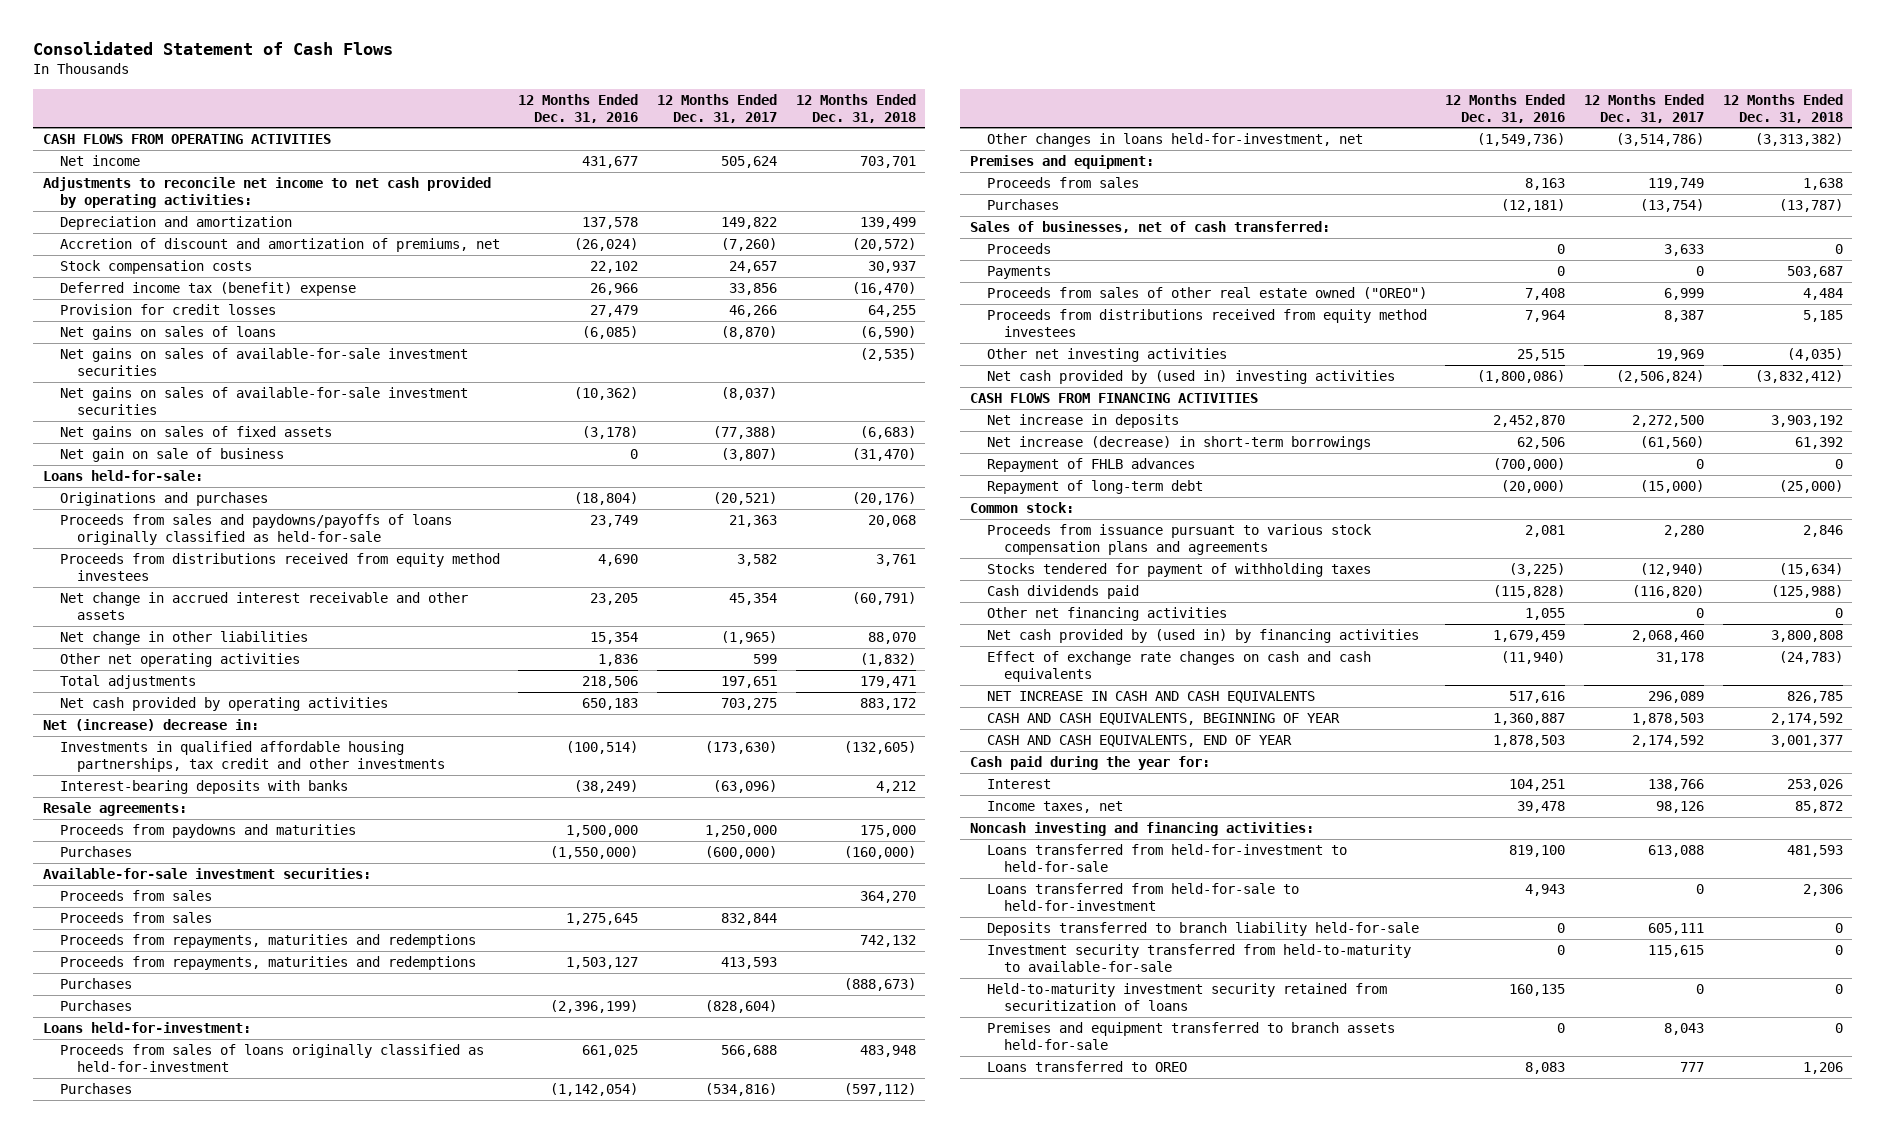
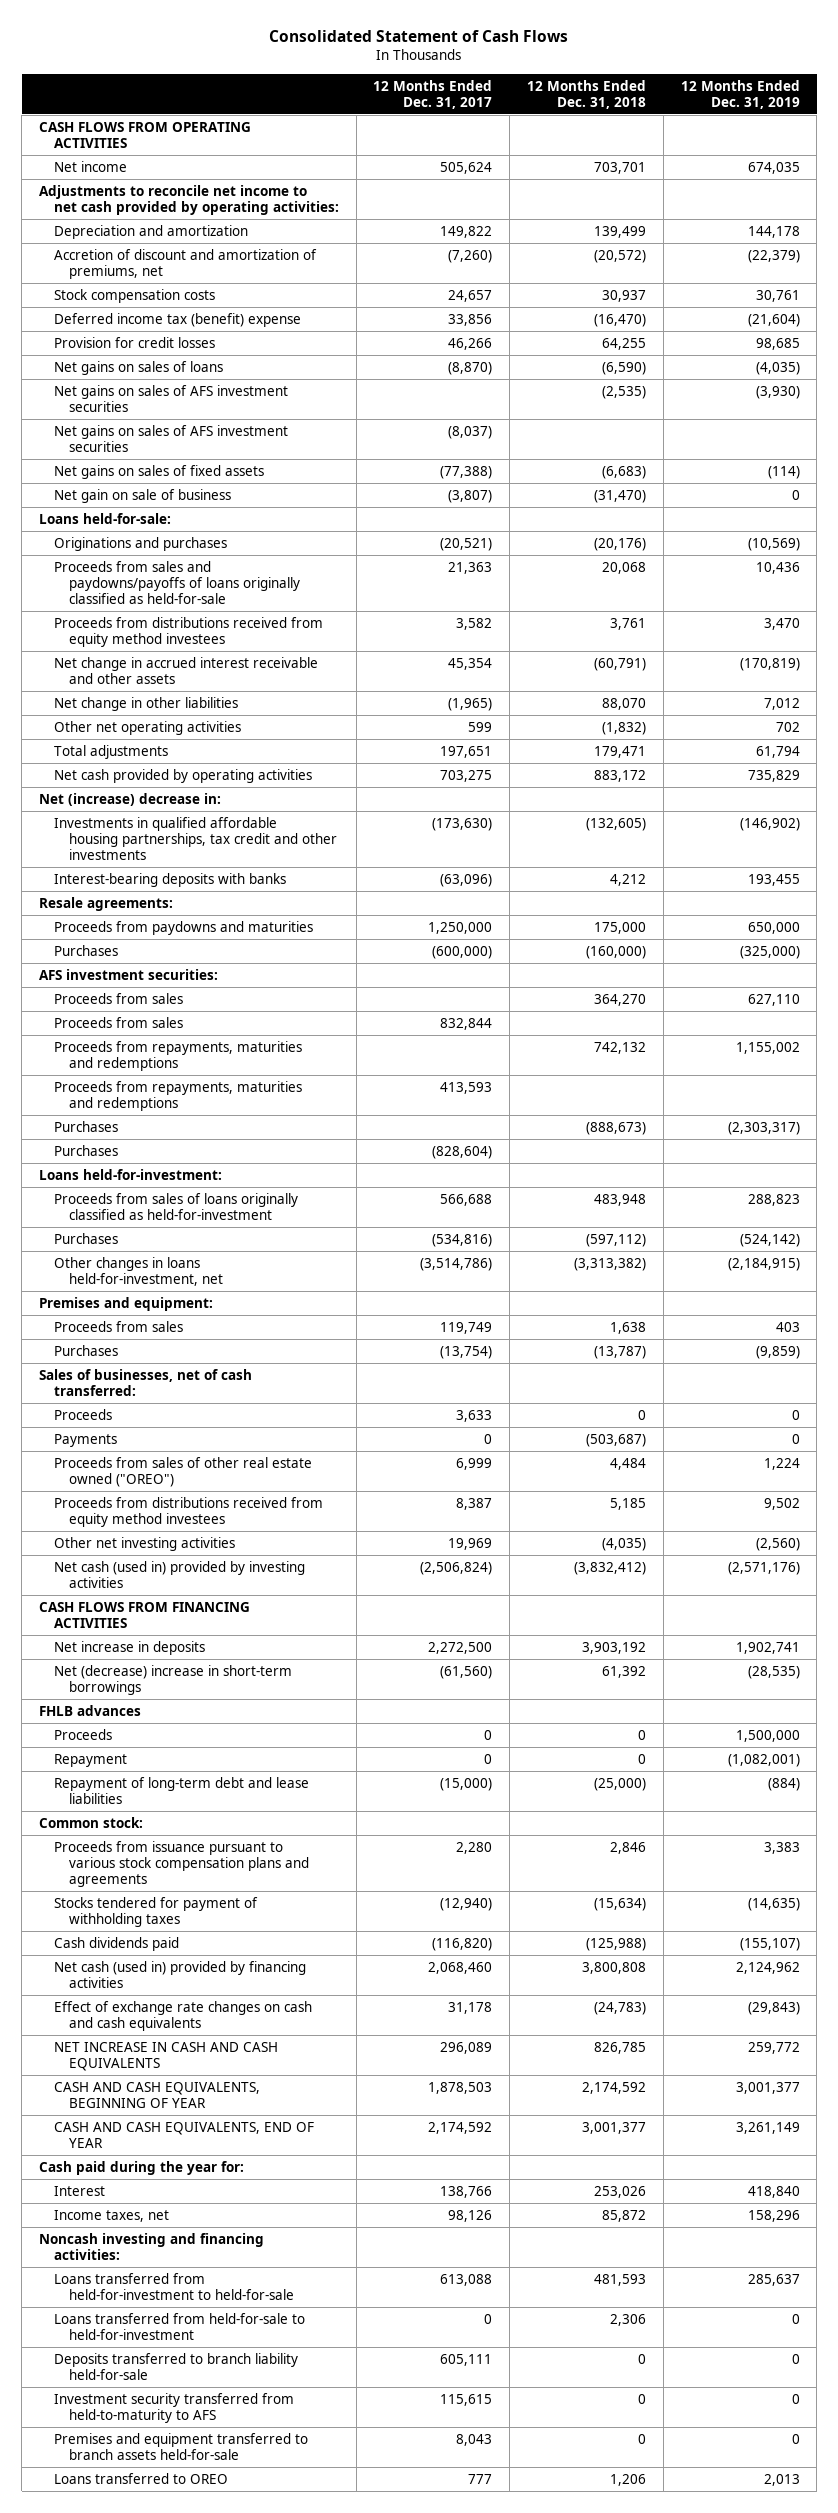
[518,93,639,123] 12 Months Ended Dec. 31, 2016 -> none
none -> [680,79,800,109] 12 Months Ended Dec. 31, 2019
[59,347,468,377] Net gains on sales of available-for-sale investment securities -> [53,384,288,412] Net gains on sales of AFS investment securities
[59,386,468,416] Net gains on sales of available-for-sale investment securities -> [53,424,288,452] Net gains on sales of AFS investment securities
[42,867,371,879] Available-for-sale investment securities: -> [38,968,218,980] AFS investment securities:
[1786,265,1843,278] 503,687 -> [585,1433,646,1447] (503,687)
[986,369,1395,384] Net cash provided by (used in) investing activities -> [53,1560,305,1588] Net cash (used in) provided by investing activities
[986,435,1371,450] Net increase (decrease) in short-term borrowings -> [53,1664,292,1695] Net (decrease) increase in short-term borrowings
none -> [38,1704,141,1716] FHLB advances
none -> [53,1728,112,1740] Proceeds
[986,457,1195,472] Repayment of FHLB advances -> [53,1753,127,1767] Repayment
[986,479,1203,494] Repayment of long-term debt -> [53,1776,309,1804] Repayment of long-term debt and lease liabilities
[986,606,1227,621] Other net financing activities -> none
[986,628,1419,643] Net cash provided by (used in) by financing activities -> [53,1960,306,1988] Net cash (used in) provided by financing activities
[986,982,1387,1012] Held-to-maturity investment security retained from securitization of loans -> none
[986,943,1411,973] Investment security transferred from held-to-maturity to available-for-sale -> [53,2392,294,2423] Investment security transferred from held-to-maturity to AFS

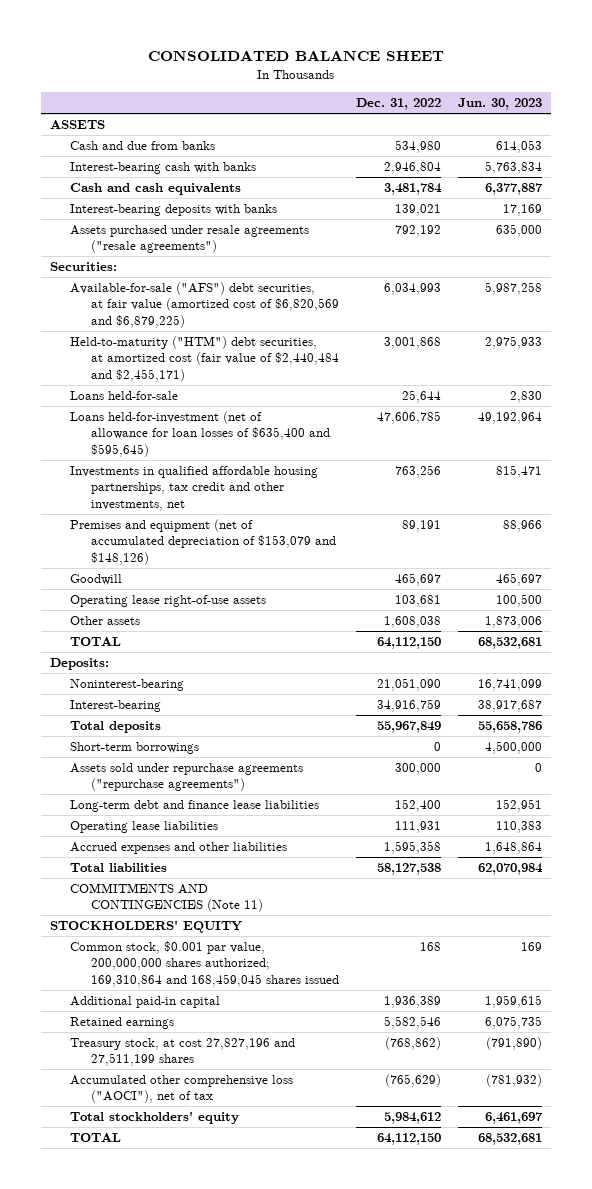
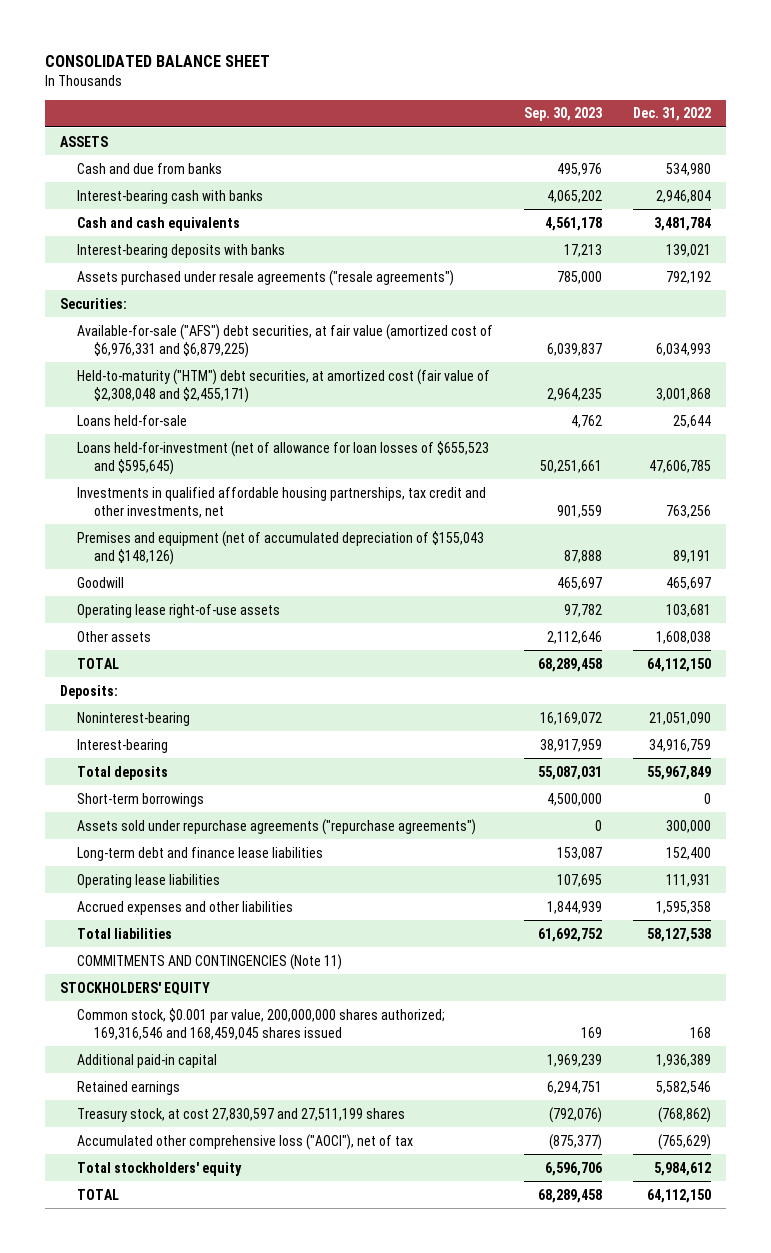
[458,98,543,111] Jun. 30, 2023 -> none
none -> [523,107,602,122] Sep. 30, 2023
[70,282,339,328] Available-for-sale ("AFS") debt securities, at fair value (amortized cost of $6,820,569 and $6,879,225) -> [77,323,494,358] Available-for-sale ("AFS") debt securities, at fair value (amortized cost of $6,976,331 and $6,879,225)
[70,336,339,382] Held-to-maturity ("HTM") debt securities, at amortized cost (fair value of $2,440,484 and $2,455,171) -> [77,368,491,403] Held-to-maturity ("HTM") debt securities, at amortized cost (fair value of $2,308,048 and $2,455,171)
[70,411,330,457] Loans held-for-investment (net of allowance for loan losses of $635,400 and $595,645) -> [77,440,490,475] Loans held-for-investment (net of allowance for loan losses of $655,523 and $595,645)
[70,519,336,565] Premises and equipment (net of accumulated depreciation of $153,079 and $148,126) -> [77,530,485,565] Premises and equipment (net of accumulated depreciation of $155,043 and $148,126)
[70,941,339,987] Common stock, $0.001 par value, 200,000,000 shares authorized; 169,310,864 and 168,459,045 shares issued -> [77,1007,446,1040] Common stock, $0.001 par value, 200,000,000 shares authorized; 169,316,546 and 168,459,045 shares issued
[70,1038,296,1067] Treasury stock, at cost 27,827,196 and 27,511,199 shares -> [77,1107,406,1122] Treasury stock, at cost 27,830,597 and 27,511,199 shares

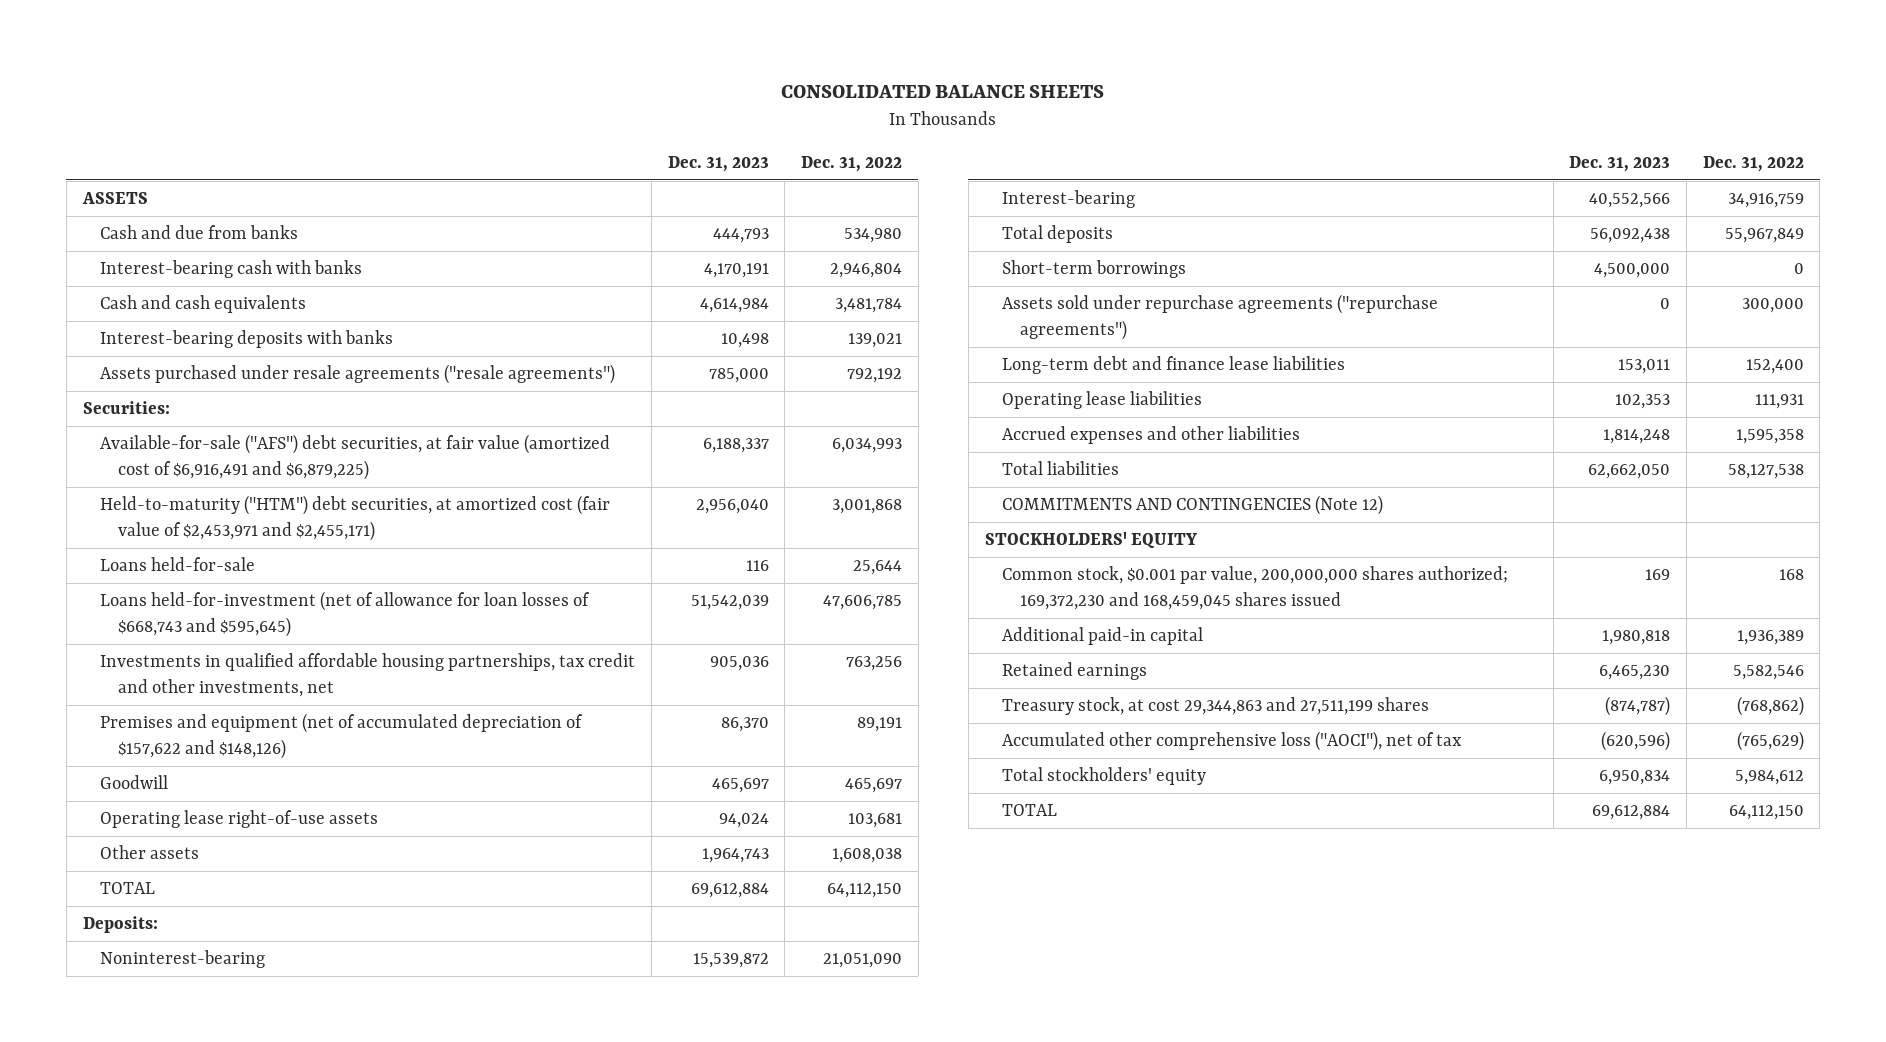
[44,54,270,67] CONSOLIDATED BALANCE SHEET -> [781,84,1105,98] CONSOLIDATED BALANCE SHEETS
[523,107,602,122] Sep. 30, 2023 -> none
none -> [667,156,769,173] Dec. 31, 2023
[77,323,494,358] Available-for-sale ("AFS") debt securities, at fair value (amortized cost of $6,976,331 and $6,879,225) -> [100,434,611,480] Available-for-sale ("AFS") debt securities, at fair value (amortized cost of $6,916,491 and $6,879,225)
[77,368,491,403] Held-to-maturity ("HTM") debt securities, at amortized cost (fair value of $2,308,048 and $2,455,171) -> [100,495,611,541] Held-to-maturity ("HTM") debt securities, at amortized cost (fair value of $2,453,971 and $2,455,171)
[77,440,490,475] Loans held-for-investment (net of allowance for loan losses of $655,523 and $595,645) -> [100,591,591,637] Loans held-for-investment (net of allowance for loan losses of $668,743 and $595,645)
[77,530,485,565] Premises and equipment (net of accumulated depreciation of $155,043 and $148,126) -> [100,713,584,759] Premises and equipment (net of accumulated depreciation of $157,622 and $148,126)
[77,953,343,970] COMMITMENTS AND CONTINGENCIES (Note 11) -> [1002,495,1384,516] COMMITMENTS AND CONTINGENCIES (Note 12)
[77,1007,446,1040] Common stock, $0.001 par value, 200,000,000 shares authorized; 169,316,546 and 168,459,045 shares issued -> [1002,566,1509,610] Common stock, $0.001 par value, 200,000,000 shares authorized; 169,372,230 and 168,459,045 shares issued
[77,1107,406,1122] Treasury stock, at cost 27,830,597 and 27,511,199 shares -> [1002,697,1430,716] Treasury stock, at cost 29,344,863 and 27,511,199 shares

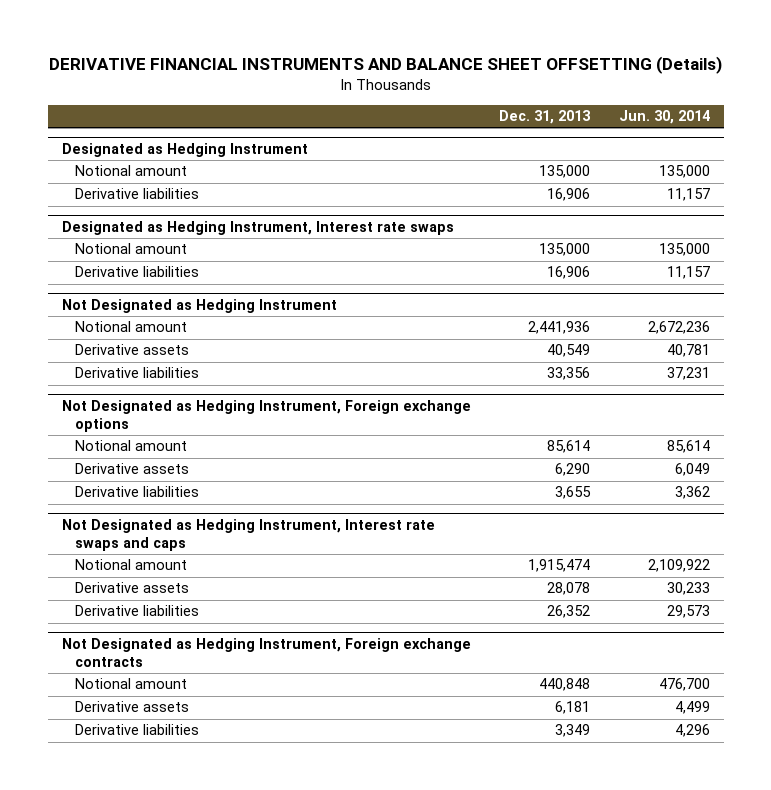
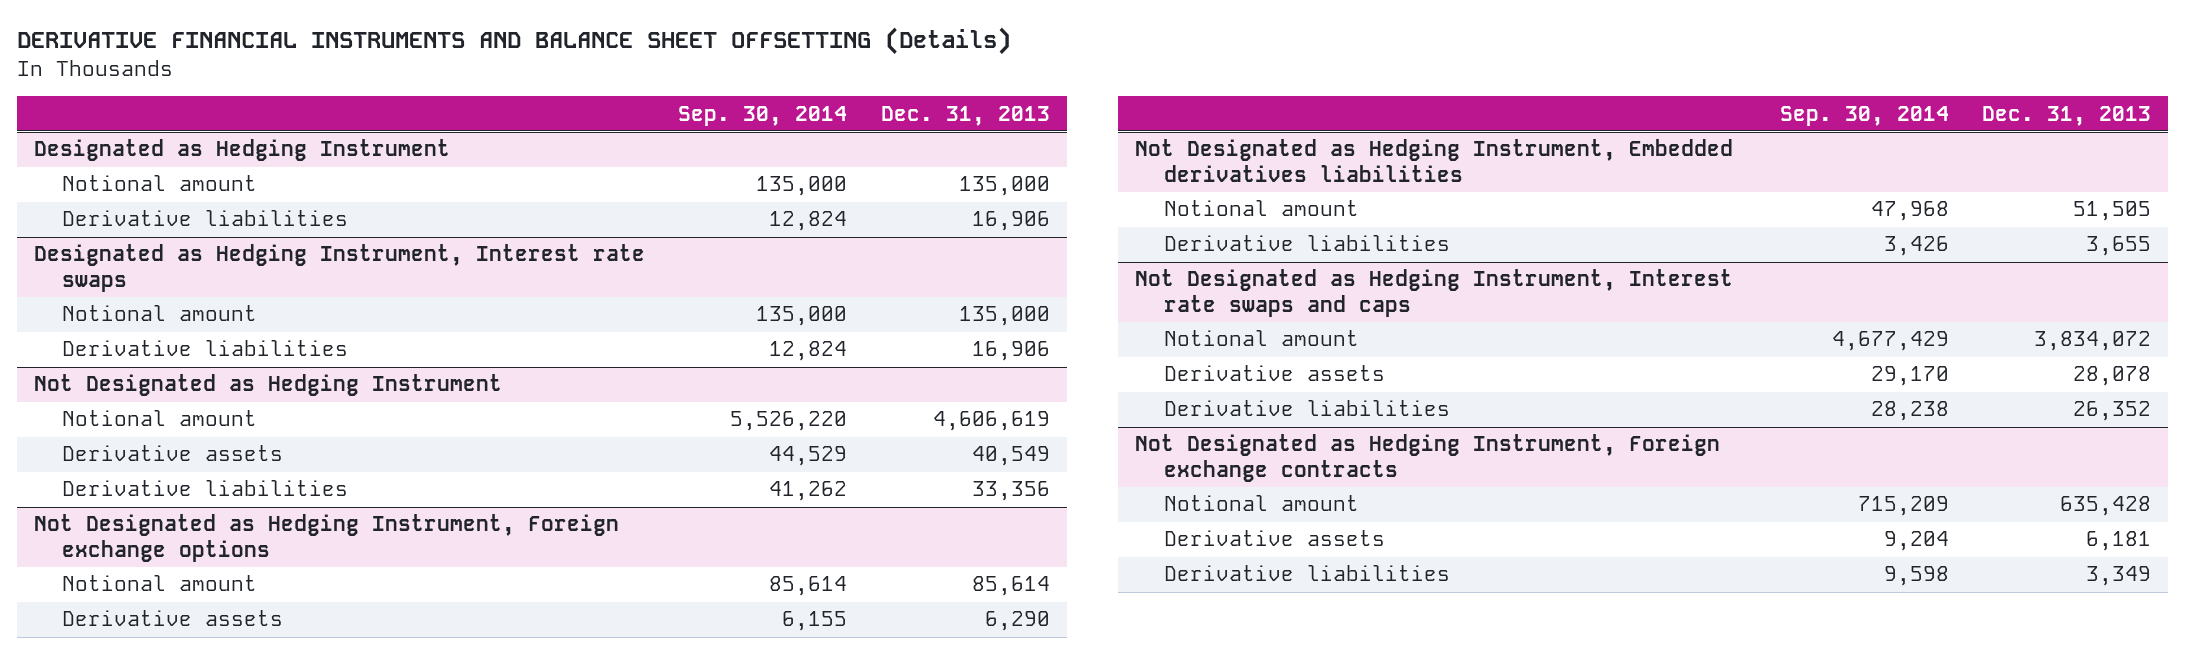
[618,110,710,125] Jun. 30, 2014 -> none
none -> [678,105,848,126] Sep. 30, 2014
[528,321,591,335] 2,441,936 -> [933,411,1051,432] 4,606,619
none -> [1134,139,1733,182] Not Designated as Hedging Instrument, Embedded derivatives liabilities
none -> [1163,200,1359,217] Notional amount
[528,559,591,573] 1,915,474 -> [2034,331,2152,352] 3,834,072
[539,678,591,692] 440,848 -> [2060,496,2152,517] 635,428

